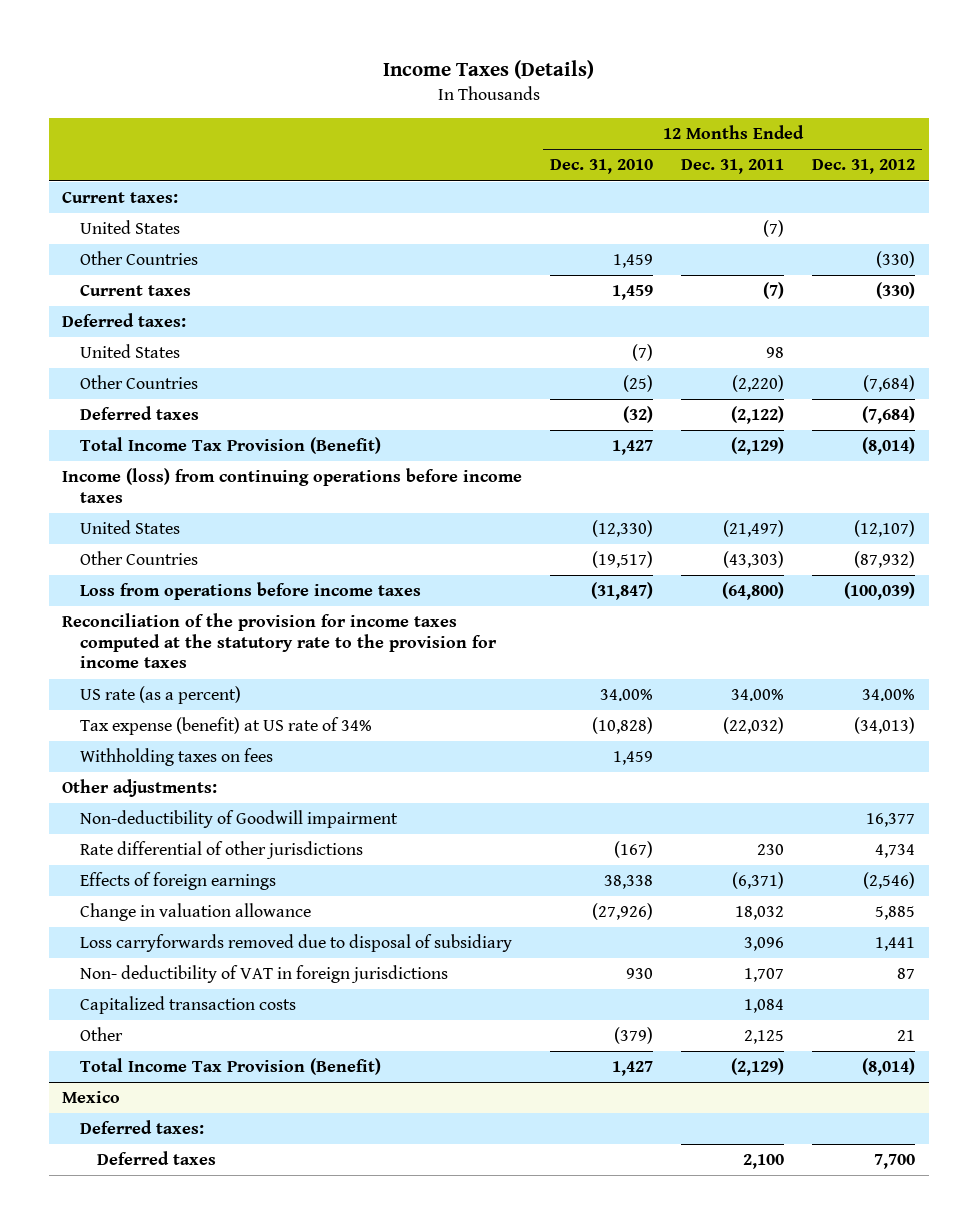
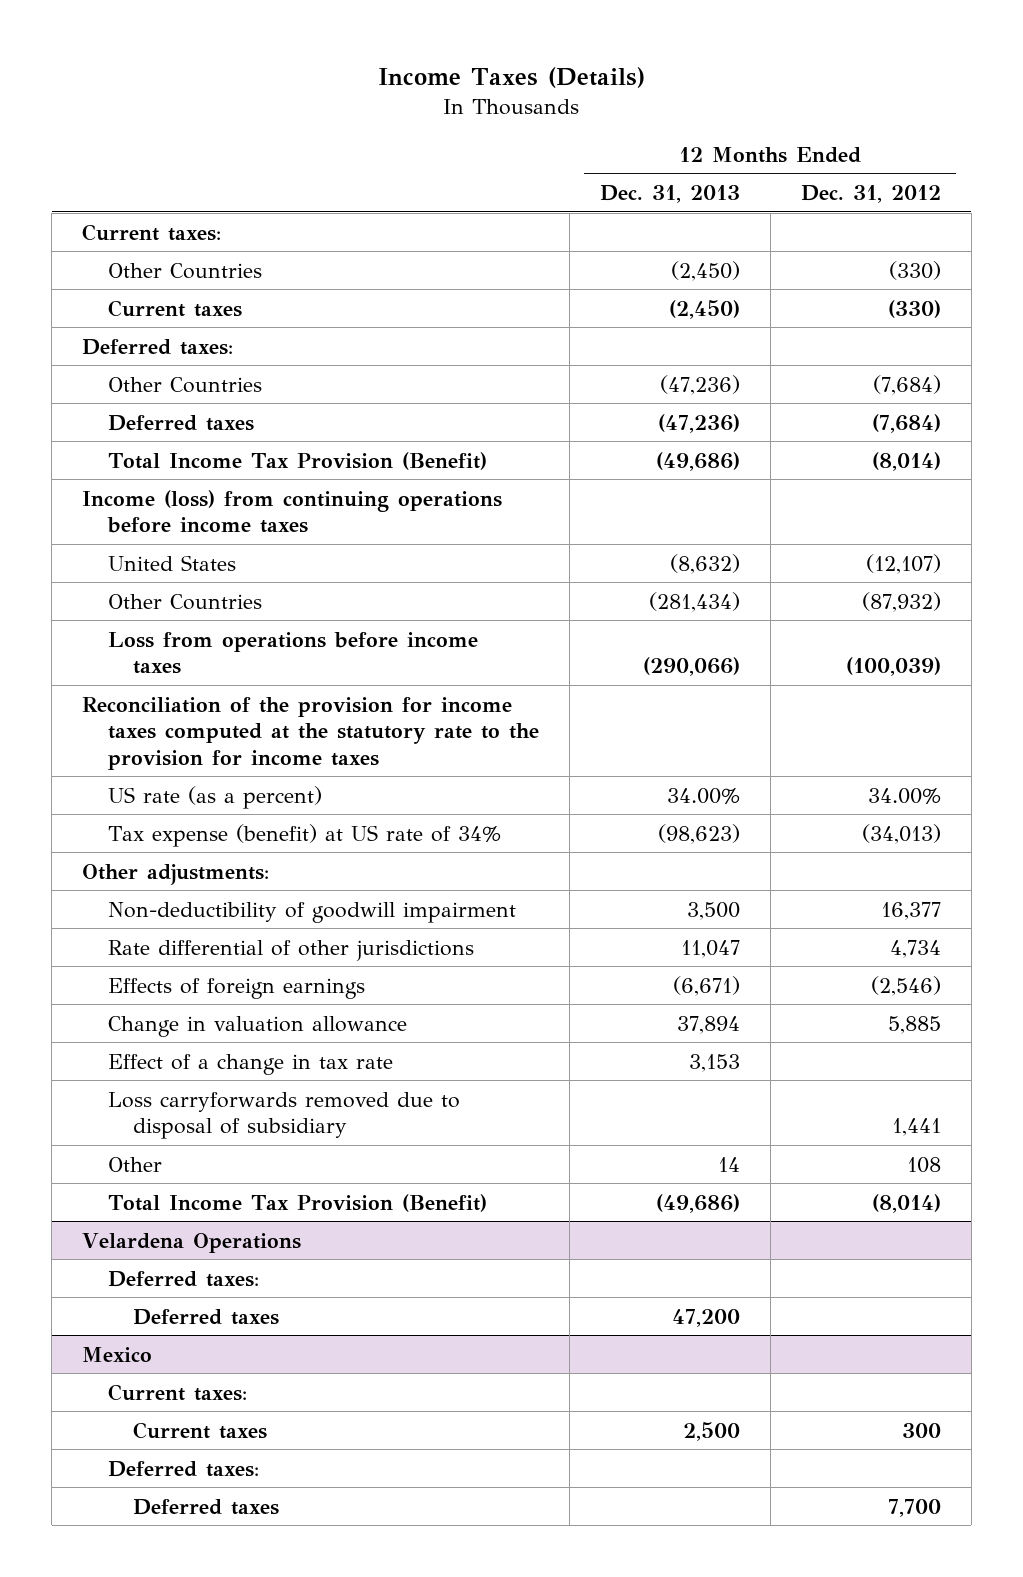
[550,159,654,175] Dec. 31, 2010 -> none
[681,159,785,175] Dec. 31, 2011 -> none
none -> [599,184,740,203] Dec. 31, 2013
[79,220,180,235] United States -> none
[79,344,180,359] United States -> none
[79,748,273,767] Withholding taxes on fees -> none
[79,810,398,829] Non-deductibility of Goodwill impairment -> [107,901,516,923] Non-deductibility of goodwill impairment
none -> [107,1053,393,1075] Effect of a change in tax rate
[79,965,448,984] Non- deductibility of VAT in foreign jurisdictions -> none
[79,996,296,1015] Capitalized transaction costs -> none
[897,1030,916,1042] 21 -> [906,1156,941,1173] 108
none -> [82,1232,302,1253] Velardena Operations
none -> [107,1270,259,1287] Deferred taxes:
none -> [132,1308,279,1325] Deferred taxes
none -> [107,1383,247,1401] Current taxes:
none -> [132,1421,267,1439] Current taxes

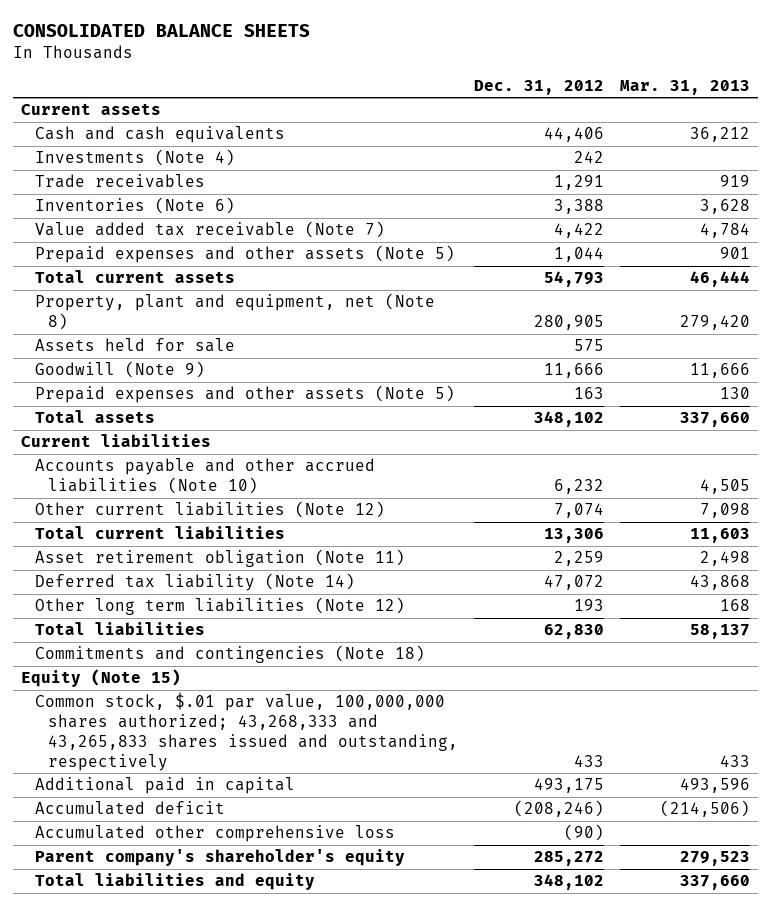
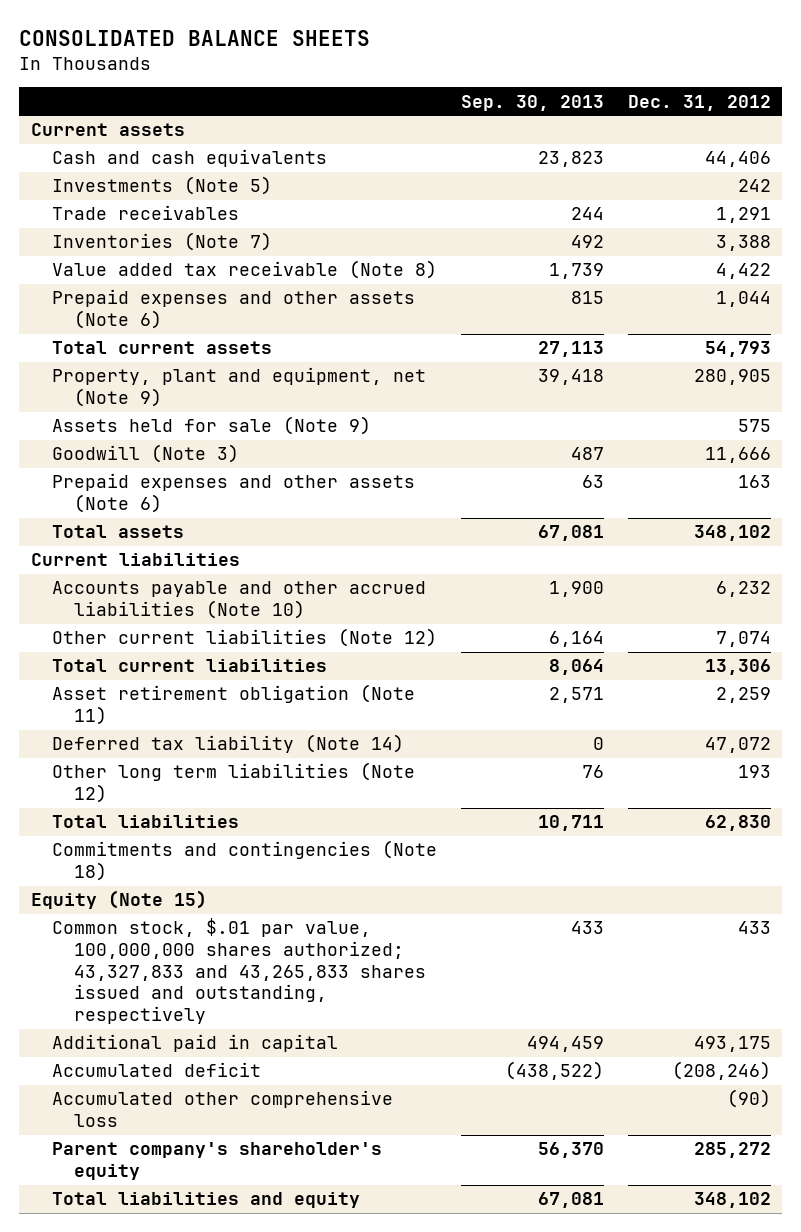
[620,79,751,95] Mar. 31, 2013 -> none
none -> [460,94,604,111] Sep. 30, 2013
[34,149,235,167] Investments (Note 4) -> [52,176,273,196] Investments (Note 5)
[34,197,235,215] Inventories (Note 6) -> [52,232,273,252] Inventories (Note 7)
[34,221,385,239] Value added tax receivable (Note 7) -> [52,260,438,280] Value added tax receivable (Note 8)
[34,245,455,264] Prepaid expenses and other assets (Note 5) -> [52,289,416,330] Prepaid expenses and other assets (Note 6)
[34,293,435,331] Property, plant and equipment, net (Note 8) -> [52,367,427,408] Property, plant and equipment, net (Note 9)
[34,338,235,353] Assets held for sale -> [52,416,372,436] Assets held for sale (Note 9)
[34,361,205,379] Goodwill (Note 9) -> [52,444,240,464] Goodwill (Note 3)
[34,385,455,404] Prepaid expenses and other assets (Note 5) -> [52,473,416,514] Prepaid expenses and other assets (Note 6)
[34,692,459,771] Common stock, $.01 par value, 100,000,000 shares authorized; 43,268,333 and 43,265,833 shares issued and outstanding, respectively -> [52,918,426,1024] Common stock, $.01 par value, 100,000,000 shares authorized; 43,327,833 and 43,265,833 shares issued and outstanding, respectively

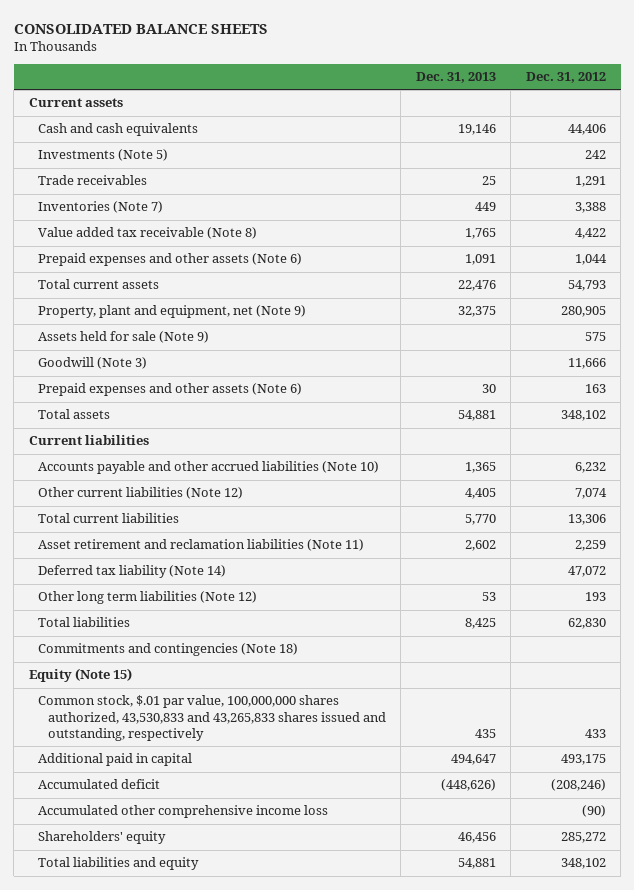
[460,94,604,111] Sep. 30, 2013 -> none
none -> [415,72,496,84] Dec. 31, 2013
[52,684,416,726] Asset retirement obligation (Note 11) -> [38,539,365,552] Asset retirement and reclamation liabilities (Note 11)
[52,918,426,1024] Common stock, $.01 par value, 100,000,000 shares authorized; 43,327,833 and 43,265,833 shares issued and outstanding, respectively -> [38,695,387,741] Common stock, $.01 par value, 100,000,000 shares authorized, 43,530,833 and 43,265,833 shares issued and outstanding, respectively
[52,1090,394,1128] Accumulated other comprehensive loss -> [38,805,329,819] Accumulated other comprehensive income loss
[52,1142,383,1181] Parent company's shareholder's equity -> [38,831,167,845] Shareholders' equity

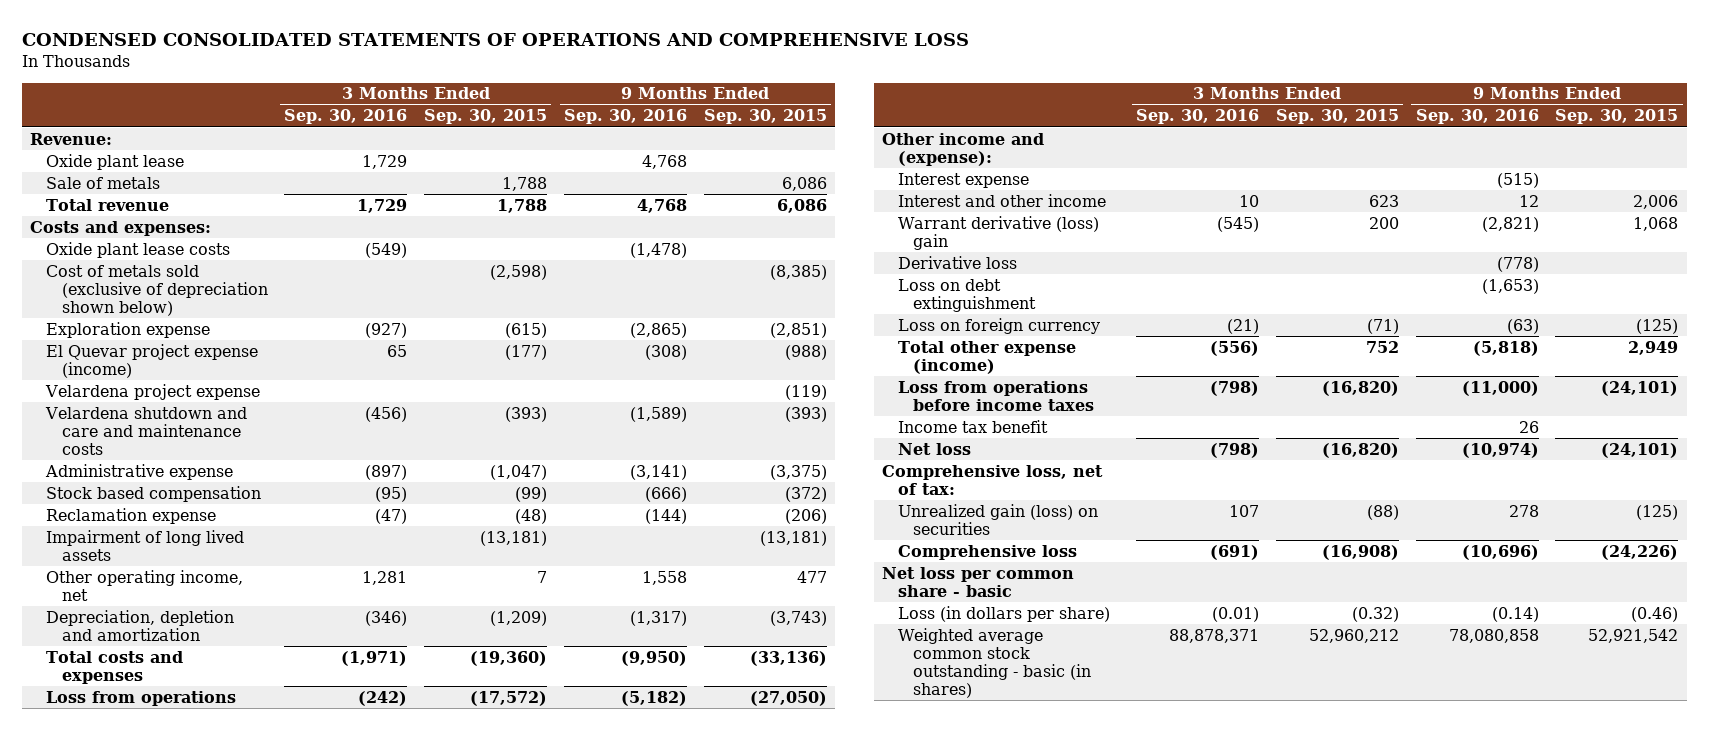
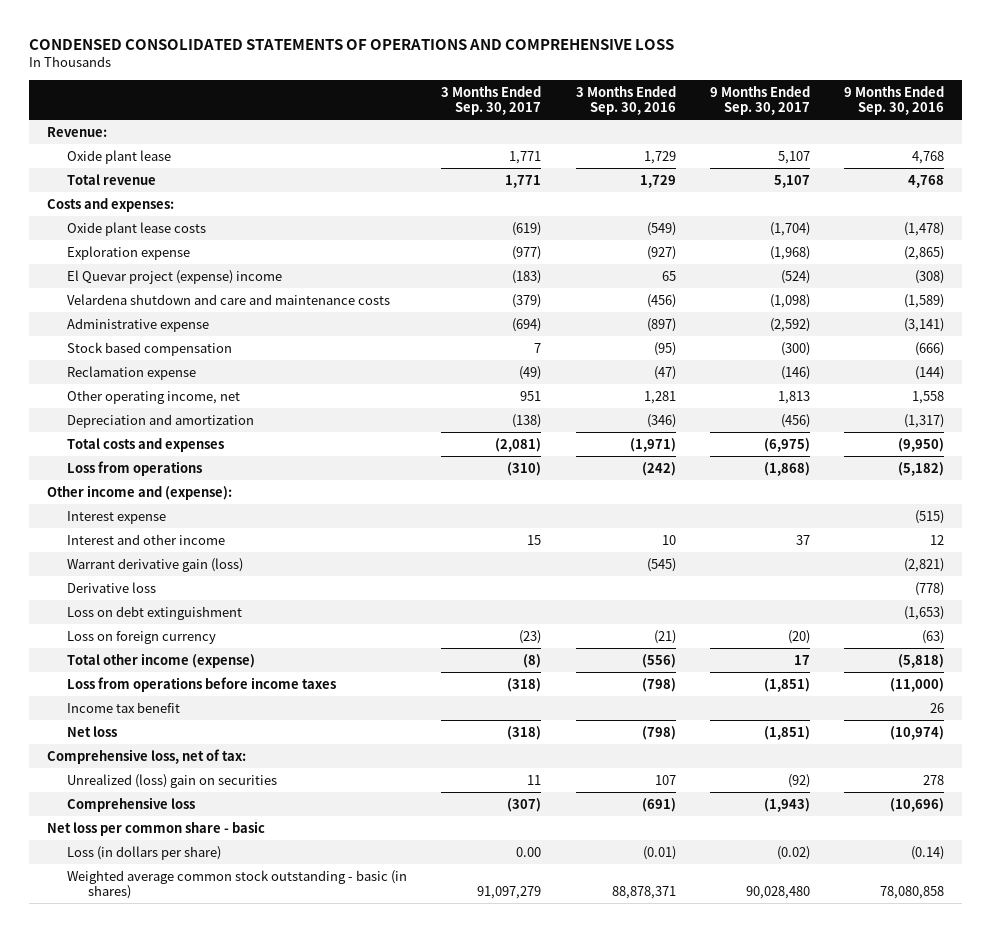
[424,109,548,125] Sep. 30, 2015 -> none
[703,109,827,125] Sep. 30, 2015 -> none
none -> [441,85,542,115] 3 Months Ended Sep. 30, 2017
none -> [710,85,811,115] 9 Months Ended Sep. 30, 2017
[45,176,160,189] Sale of metals -> none
[45,264,268,316] Cost of metals sold (exclusive of depreciation shown below) -> none
[44,383,260,400] Velardena project expense -> none
[45,343,258,378] El Quevar project expense (income) -> [67,269,283,284] El Quevar project (expense) income
[45,529,244,561] Impairment of long lived assets -> none
[45,609,234,641] Depreciation, depletion and amortization -> [67,413,255,428] Depreciation and amortization
[897,215,1099,250] Warrant derivative (loss) gain -> [67,557,244,572] Warrant derivative gain (loss)
[897,340,1076,374] Total other expense (income) -> [67,652,256,668] Total other income (expense)
[897,503,1098,535] Unrealized gain (loss) on securities -> [67,773,278,788] Unrealized (loss) gain on securities

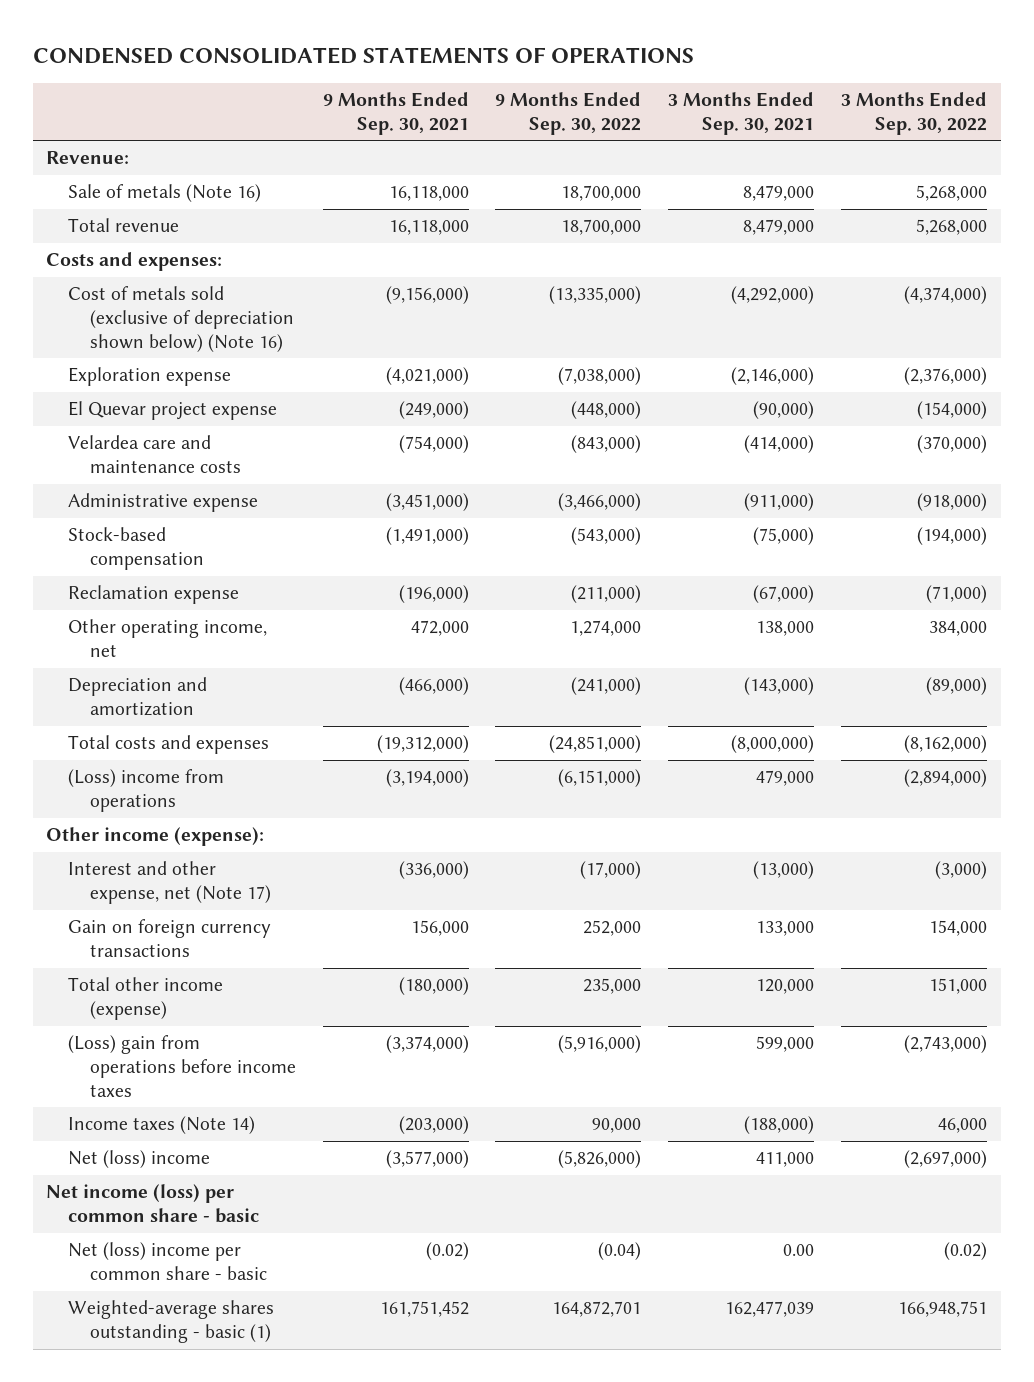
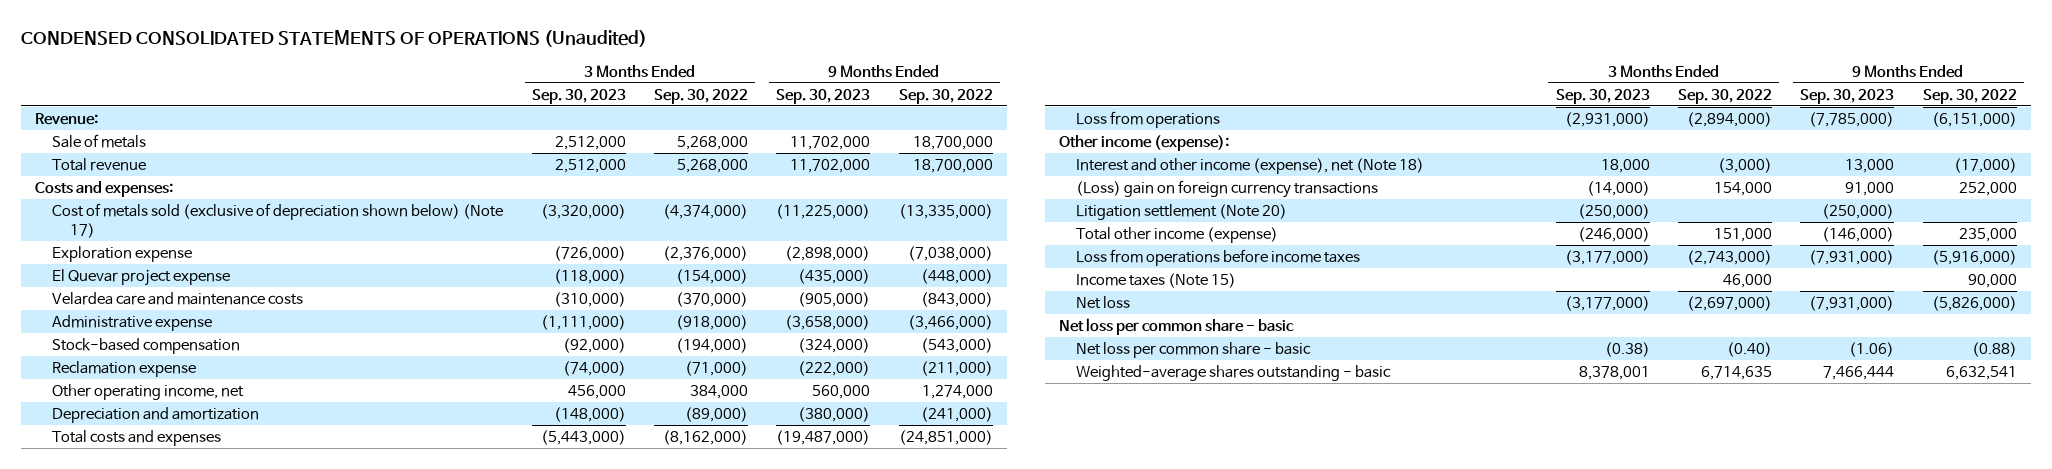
[33,47,695,65] CONDENSED CONSOLIDATED STATEMENTS OF OPERATIONS -> [20,30,647,48] CONDENSED CONSOLIDATED STATEMENTS OF OPERATIONS (Unaudited)
[322,91,469,135] 9 Months Ended Sep. 30, 2021 -> none
[668,91,815,135] 3 Months Ended Sep. 30, 2021 -> none
none -> [531,88,626,104] Sep. 30, 2023
none -> [776,88,871,104] Sep. 30, 2023
[68,184,262,203] Sale of metals (Note 16) -> [52,134,147,149] Sale of metals
[68,286,294,352] Cost of metals sold (exclusive of depreciation shown below) (Note 16) -> [52,203,504,239] Cost of metals sold (exclusive of depreciation shown below) (Note 17)
[68,769,225,813] (Loss) income from operations -> [1076,111,1221,129] Loss from operations
[68,861,271,905] Interest and other expense, net (Note 17) -> [1076,158,1425,175] Interest and other income (expense), net (Note 18)
[68,919,272,958] Gain on foreign currency transactions -> [1076,180,1379,199] (Loss) gain on foreign currency transactions
none -> [1076,204,1288,221] Litigation settlement (Note 20)
[68,1035,296,1097] (Loss) gain from operations before income taxes -> [1076,249,1361,267] Loss from operations before income taxes
[68,1116,256,1135] Income taxes (Note 14) -> [1076,273,1237,289] Income taxes (Note 15)
[68,1150,211,1169] Net (loss) income -> [1076,296,1131,310] Net loss
[46,1184,260,1224] Net income (loss) per common share - basic -> [1058,318,1294,336] Net loss per common share - basic
[68,1242,267,1281] Net (loss) income per common share - basic -> [1076,342,1312,359] Net loss per common share - basic
[598,1242,642,1261] (0.04) -> [1971,342,2017,358] (0.88)
[944,1242,988,1261] (0.02) -> [1726,342,1772,358] (0.40)
[68,1300,275,1344] Weighted-average shares outstanding - basic (1) -> [1076,365,1392,382] Weighted-average shares outstanding - basic
[552,1301,642,1318] 164,872,701 -> [1945,366,2017,381] 6,632,541
[898,1301,988,1318] 166,948,751 -> [1700,366,1772,381] 6,714,635

